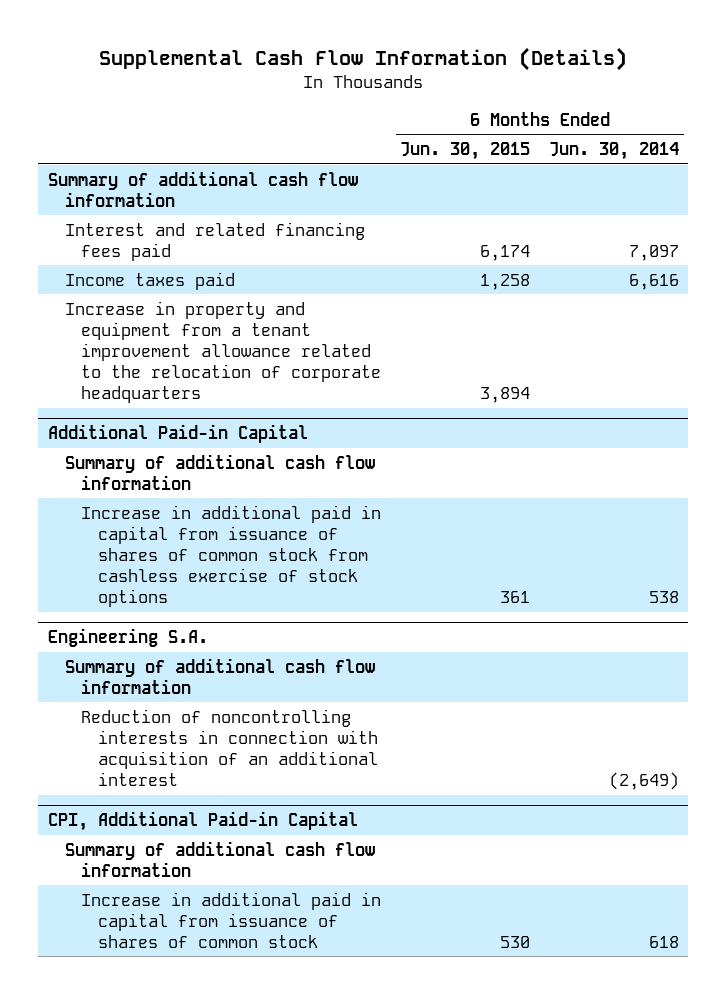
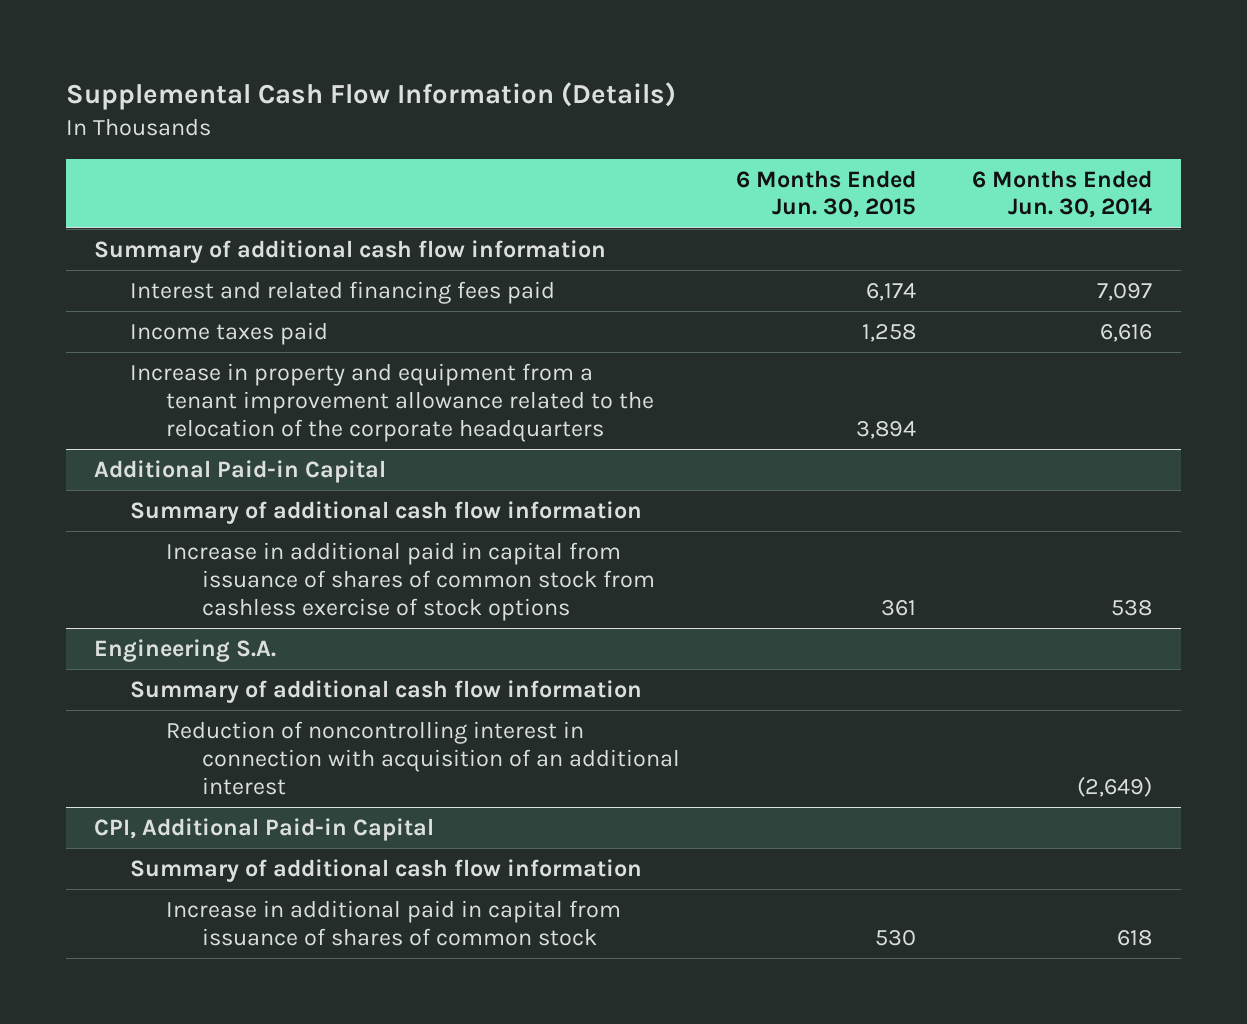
[64,300,382,403] Increase in property and equipment from a tenant improvement allowance related to the relocation of corporate headquarters -> [130,363,654,442] Increase in property and equipment from a tenant improvement allowance related to the relocation of the corporate headquarters
[81,708,379,786] Reduction of noncontrolling interests in connection with acquisition of an additional interest -> [165,721,680,795] Reduction of noncontrolling interest in connection with acquisition of an additional interest

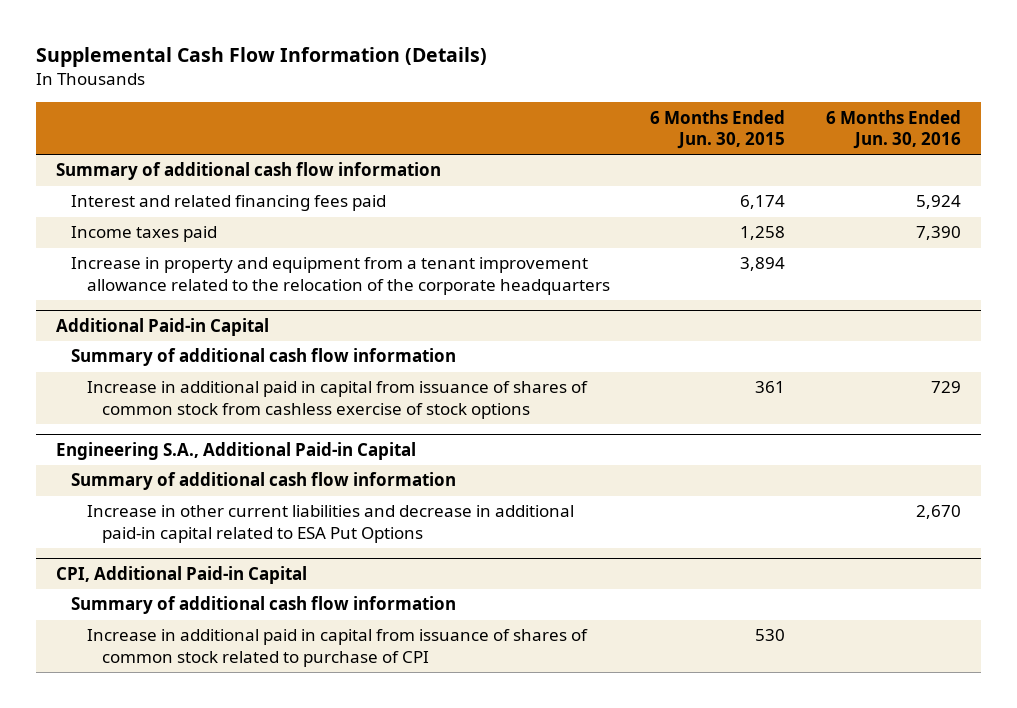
[972,169,1153,219] 6 Months Ended Jun. 30, 2014 -> none
none -> [826,109,962,150] 6 Months Ended Jun. 30, 2016
[94,639,277,663] Engineering S.A. -> none
none -> [55,442,416,461] Engineering S.A., Additional Paid-in Capital
[165,721,680,795] Reduction of noncontrolling interest in connection with acquisition of an additional interest -> none
none -> [86,505,574,543] Increase in other current liabilities and decrease in additional paid-in capital related to ESA Put Options
[165,900,621,946] Increase in additional paid in capital from issuance of shares of common stock -> [86,629,588,667] Increase in additional paid in capital from issuance of shares of common stock related to purchase of CPI

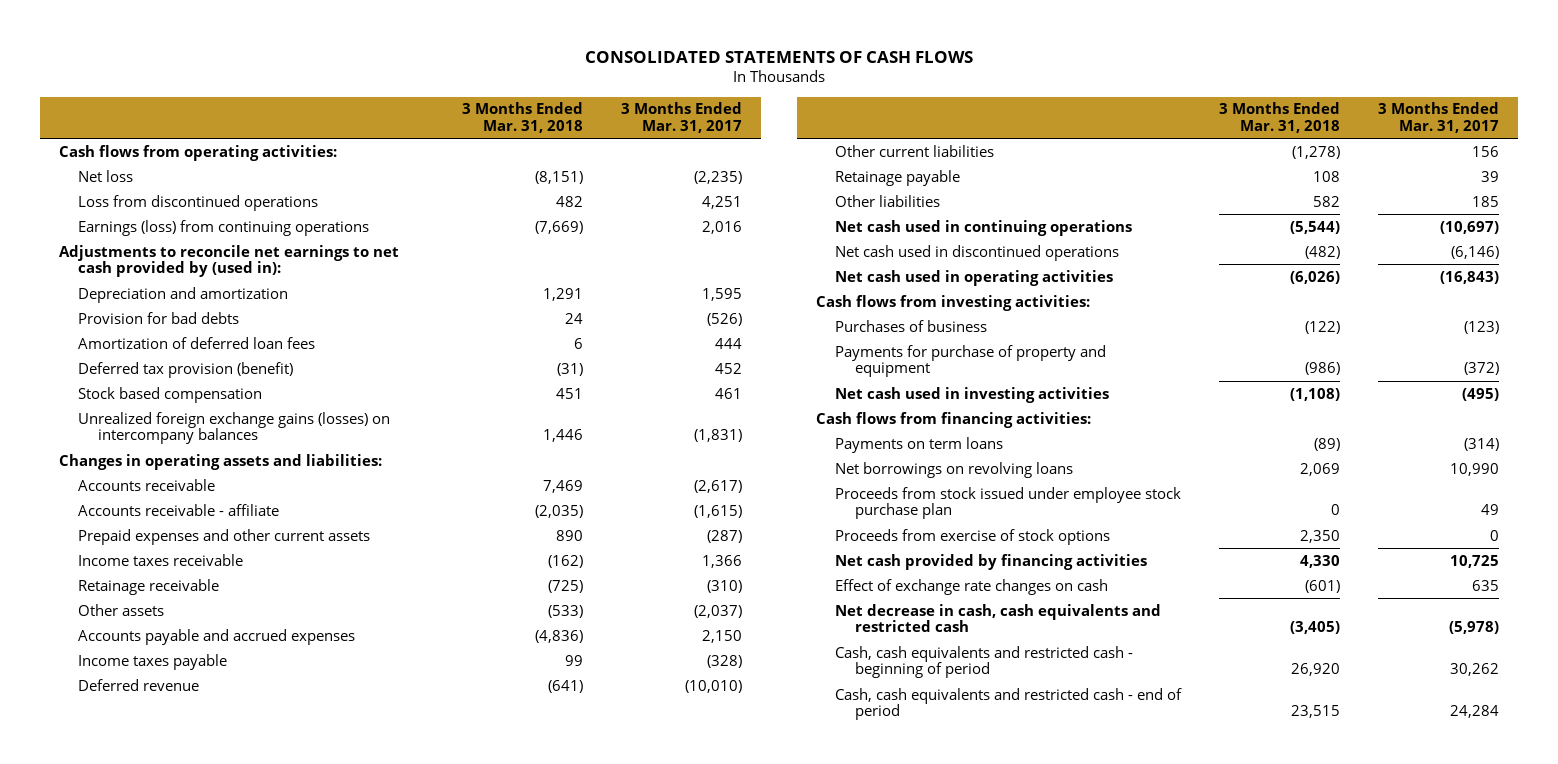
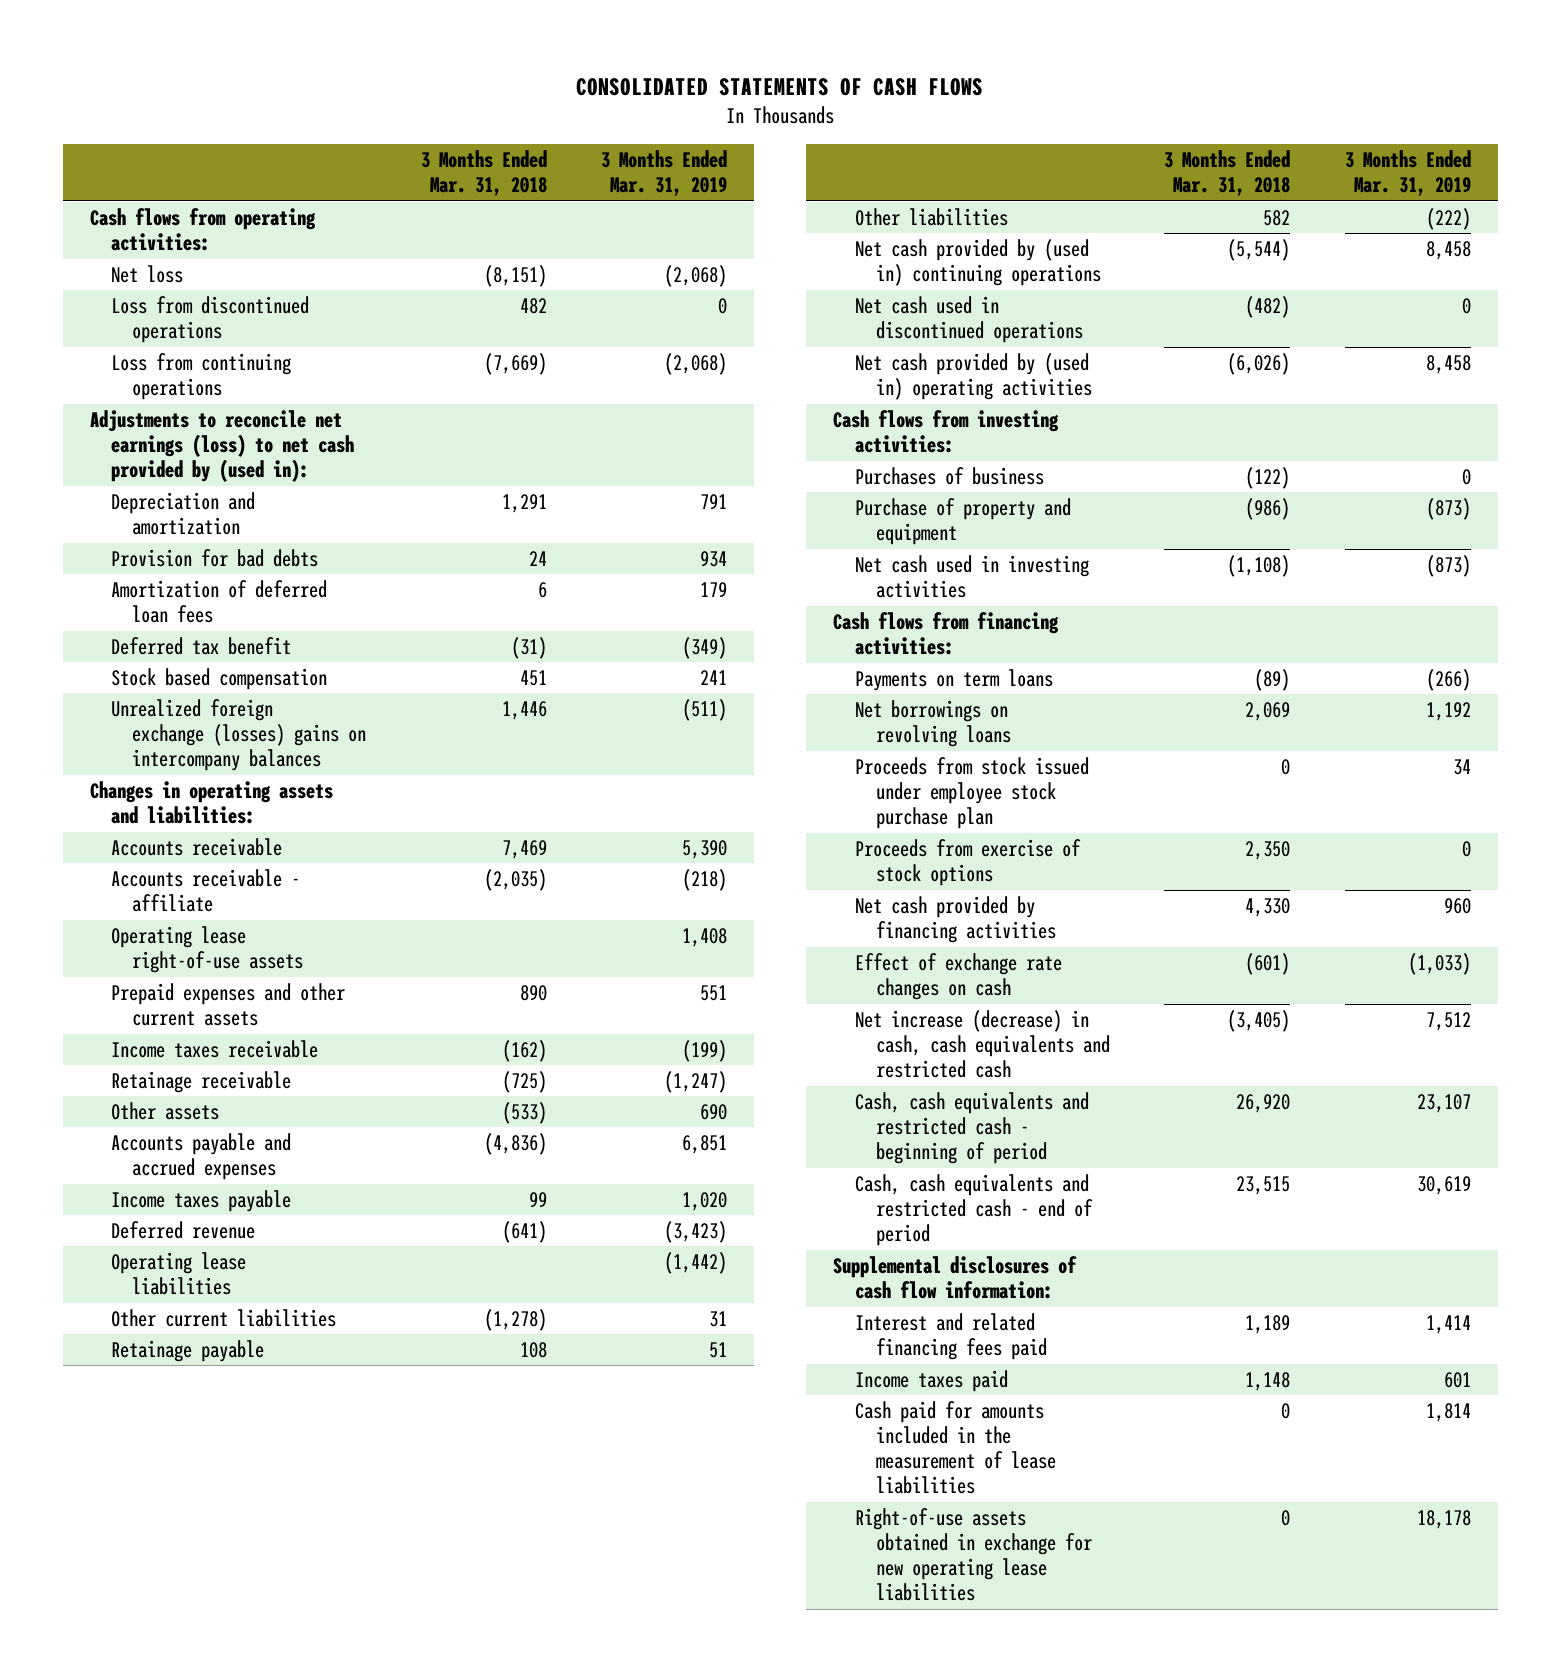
[620,102,742,133] 3 Months Ended Mar. 31, 2017 -> none
none -> [600,150,727,197] 3 Months Ended Mar. 31, 2019
[78,219,370,236] Earnings (loss) from continuing operations -> [111,352,292,401] Loss from continuing operations
[58,244,399,278] Adjustments to reconcile net earnings to net cash provided by (used in): -> [89,409,355,483] Adjustments to reconcile net earnings (loss) to net cash provided by (used in):
[78,361,294,378] Deferred tax provision (benefit) -> [111,636,292,655] Deferred tax benefit
[78,411,391,445] Unrealized foreign exchange gains (losses) on intercompany balances -> [111,698,367,772] Unrealized foreign exchange (losses) gains on intercompany balances
none -> [111,925,304,974] Operating lease right-of-use assets
none -> [111,1251,247,1296] Operating lease liabilities
[835,219,1133,236] Net cash used in continuing operations -> [854,238,1102,287] Net cash provided by (used in) continuing operations
[835,269,1114,286] Net cash used in operating activities -> [854,352,1093,401] Net cash provided by (used in) operating activities
[835,344,1107,378] Payments for purchase of property and equipment -> [854,497,1071,546] Purchase of property and equipment
[835,603,1162,633] Net decrease in cash, cash equivalents and restricted cash -> [854,1009,1111,1079] Net increase (decrease) in cash, cash equivalents and restricted cash
none -> [833,1255,1078,1300] Supplemental disclosures of cash flow information:
none -> [854,1312,1048,1361] Interest and related financing fees paid
none -> [854,1369,1008,1392] Income taxes paid
none -> [854,1400,1057,1495] Cash paid for amounts included in the measurement of lease liabilities
none -> [854,1507,1093,1602] Right-of-use assets obtained in exchange for new operating lease liabilities

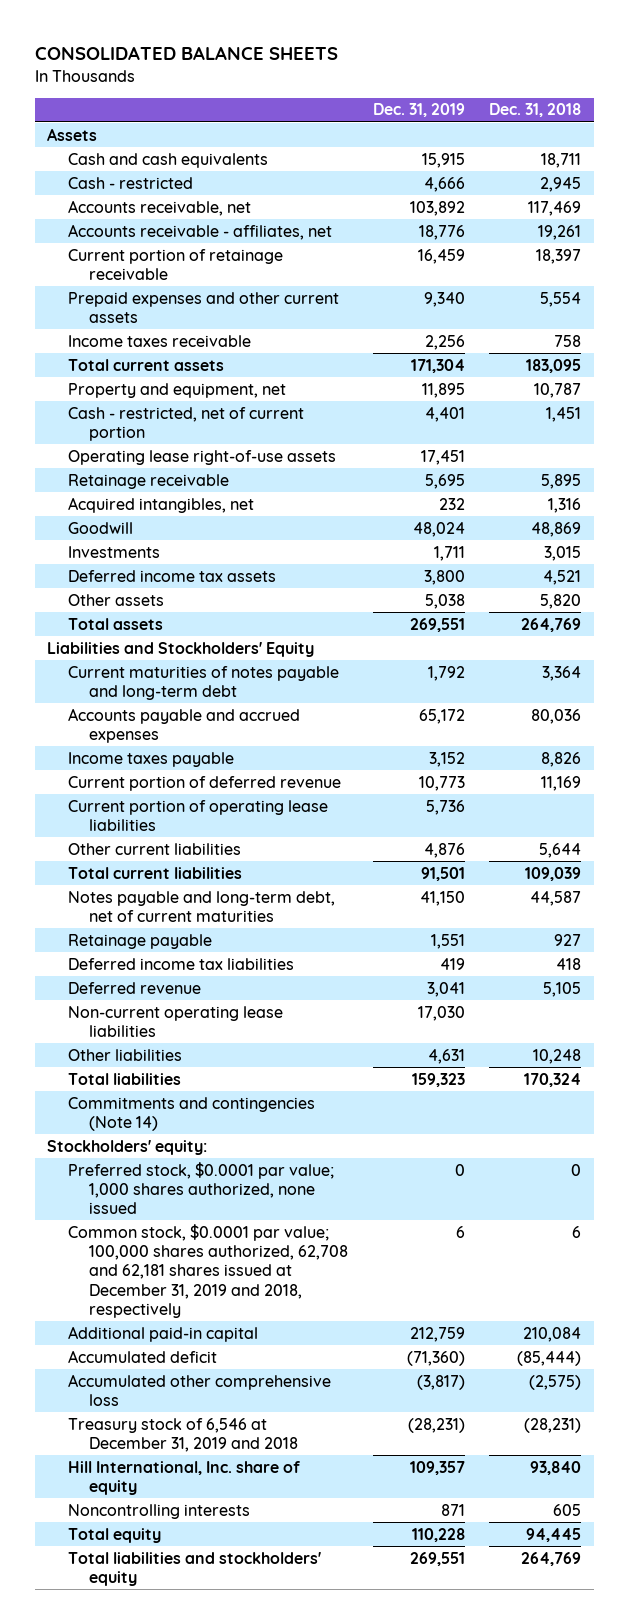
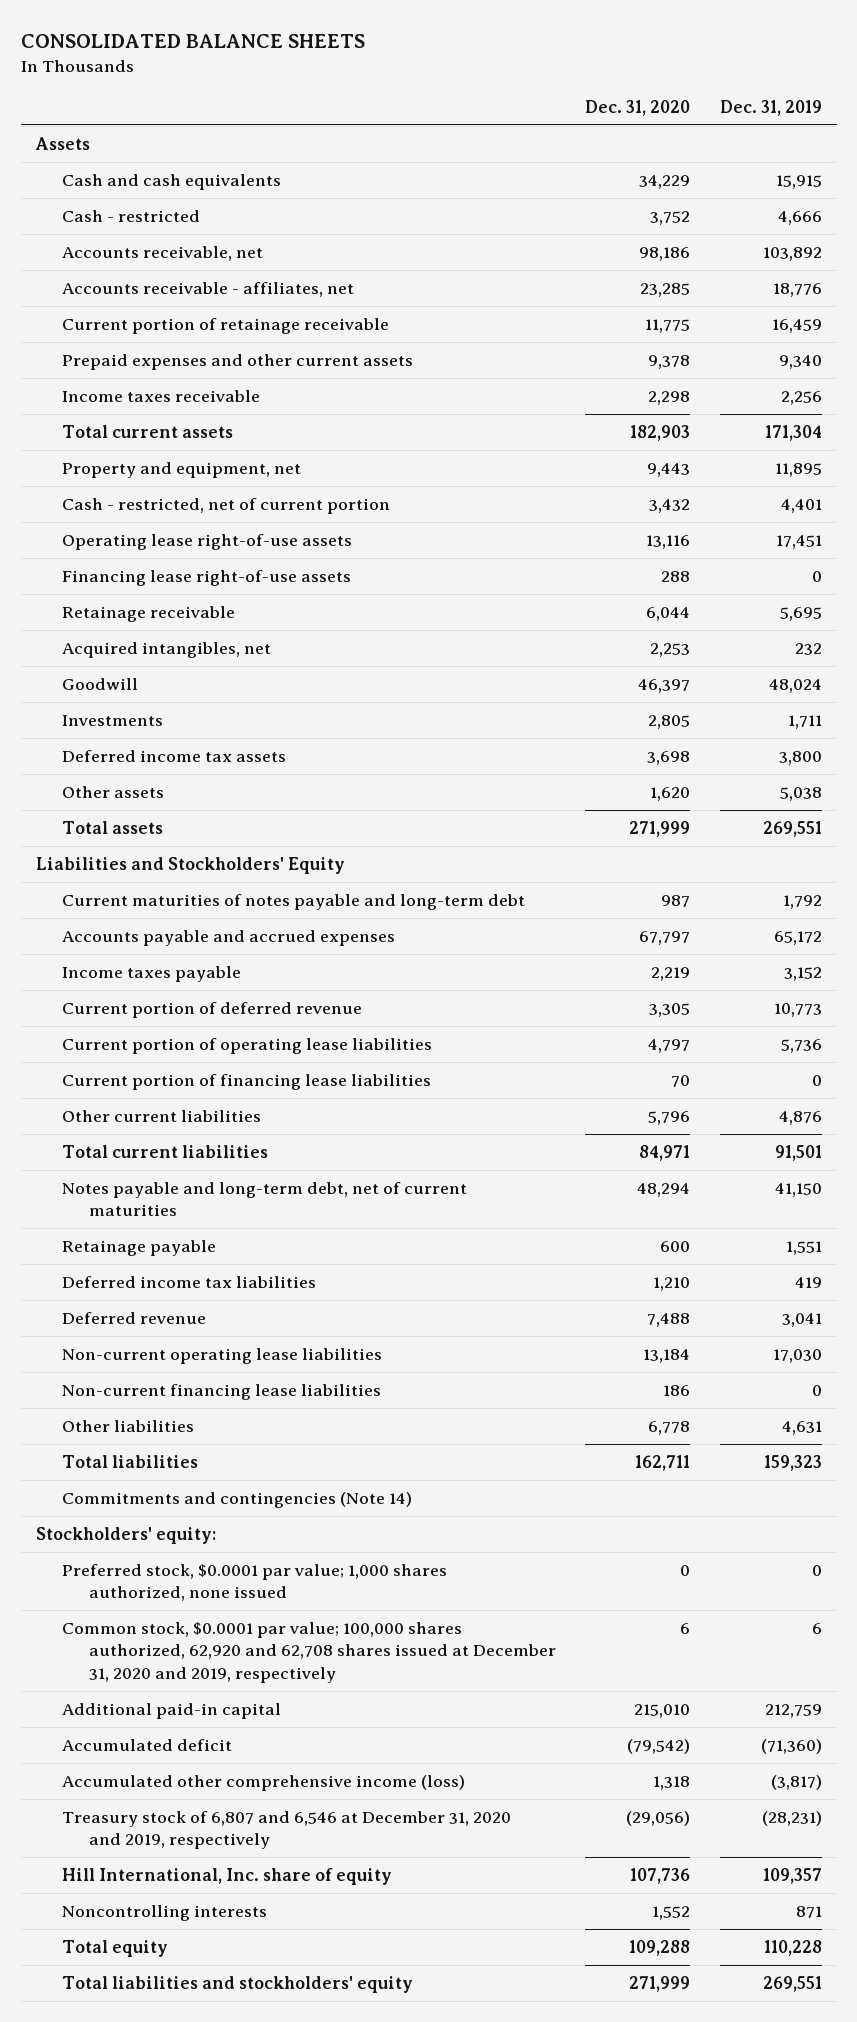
[489,103,582,118] Dec. 31, 2018 -> none
none -> [585,100,691,117] Dec. 31, 2020
none -> [62,569,352,586] Financing lease right-of-use assets
none -> [62,1073,432,1090] Current portion of financing lease liabilities
none -> [62,1383,382,1400] Non-current financing lease liabilities
[68,1223,348,1318] Common stock, $0.0001 par value; 100,000 shares authorized, 62,708 and 62,181 shares issued at December 31, 2019 and 2018, respectively -> [62,1621,556,1683] Common stock, $0.0001 par value; 100,000 shares authorized, 62,920 and 62,708 shares issued at December 31, 2020 and 2019, respectively
[68,1373,332,1406] Accumulated other comprehensive loss -> [62,1774,466,1791] Accumulated other comprehensive income (loss)
[68,1417,298,1452] Treasury stock of 6,546 at December 31, 2019 and 2018 -> [62,1810,512,1850] Treasury stock of 6,807 and 6,546 at December 31, 2020 and 2019, respectively

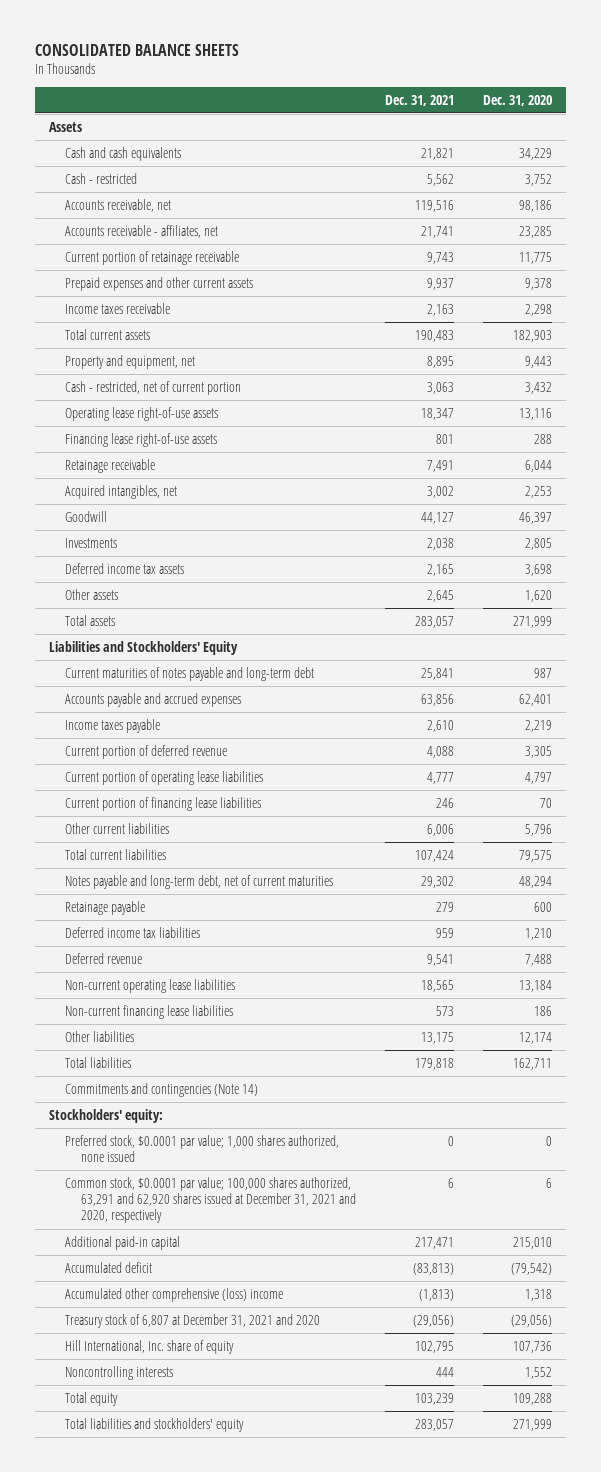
[719,100,822,117] Dec. 31, 2019 -> none
none -> [384,94,454,106] Dec. 31, 2021
[639,930,691,945] 67,797 -> [518,693,552,706] 62,401
[639,1144,691,1161] 84,971 -> [518,849,552,862] 79,575
[648,1420,691,1435] 6,778 -> [518,1031,552,1044] 12,174
[62,1621,556,1683] Common stock, $0.0001 par value; 100,000 shares authorized, 62,920 and 62,708 shares issued at December 31, 2020 and 2019, respectively -> [65,1176,357,1224] Common stock, $0.0001 par value; 100,000 shares authorized, 63,291 and 62,920 shares issued at December 31, 2021 and 2020, respectively
[62,1774,466,1791] Accumulated other comprehensive income (loss) -> [65,1287,284,1302] Accumulated other comprehensive (loss) income
[62,1810,512,1850] Treasury stock of 6,807 and 6,546 at December 31, 2020 and 2019, respectively -> [65,1313,321,1328] Treasury stock of 6,807 at December 31, 2021 and 2020

